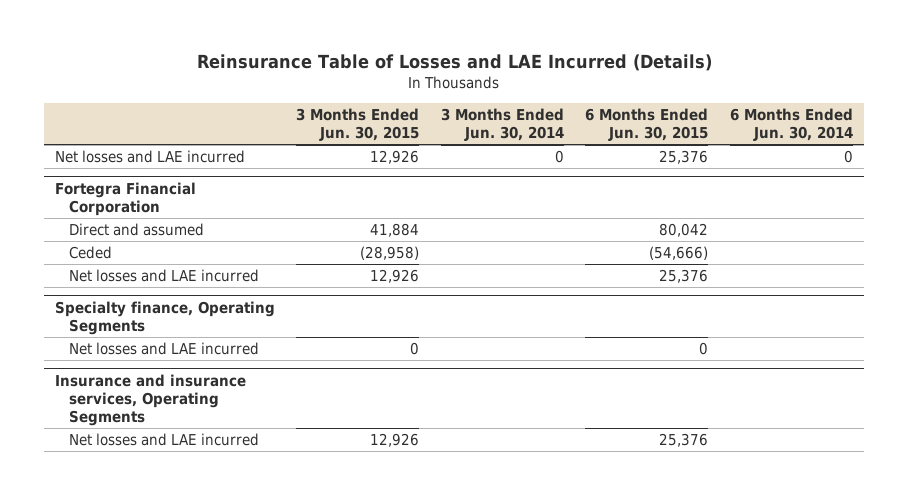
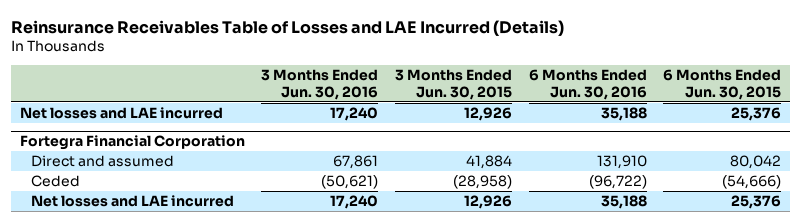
[196,53,712,71] Reinsurance Table of Losses and LAE Incurred (Details) -> [11,19,565,36] Reinsurance Receivables Table of Losses and LAE Incurred (Details)
[440,108,564,141] 3 Months Ended Jun. 30, 2014 -> none
[730,108,854,141] 6 Months Ended Jun. 30, 2014 -> none
none -> [261,69,379,100] 3 Months Ended Jun. 30, 2016
none -> [528,69,647,100] 6 Months Ended Jun. 30, 2016
[54,301,275,335] Specialty finance, Operating Segments -> none
[68,342,259,356] Net losses and LAE incurred -> none
[54,374,246,426] Insurance and insurance services, Operating Segments -> none
[68,433,259,447] Net losses and LAE incurred -> none

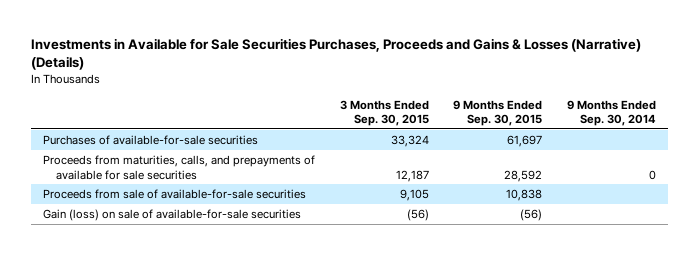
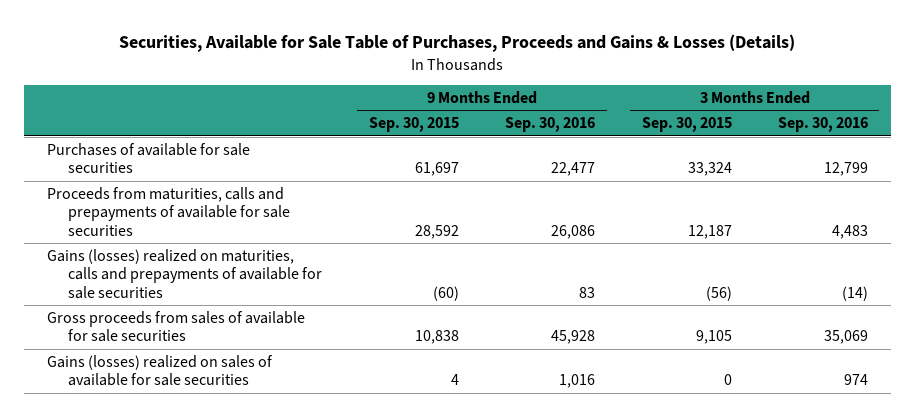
[30,37,641,70] Investments in Available for Sale Securities Purchases, Proceeds and Gains & Losses (Narrative) (Details) -> [119,34,796,53] Securities, Available for Sale Table of Purchases, Proceeds and Gains & Losses (Details)
[567,99,657,127] 9 Months Ended Sep. 30, 2014 -> none
none -> [505,117,596,133] Sep. 30, 2016
none -> [777,117,868,133] Sep. 30, 2016
[42,135,258,146] Purchases of available-for-sale securities -> [47,142,251,174] Purchases of available for sale securities
[42,155,315,180] Proceeds from maturities, calls, and prepayments of available for sale securities -> [47,186,291,236] Proceeds from maturities, calls and prepayments of available for sale securities
none -> [47,248,323,299] Gains (losses) realized on maturities, calls and prepayments of available for sale securities
[42,189,306,200] Proceeds from sale of available-for-sale securities -> [47,310,306,343] Gross proceeds from sales of available for sale securities
[42,209,301,222] Gain (loss) on sale of available-for-sale securities -> [47,354,274,387] Gains (losses) realized on sales of available for sale securities
[406,209,429,222] (56) -> [723,374,732,386] 0
[520,209,543,222] (56) -> [450,374,459,386] 4

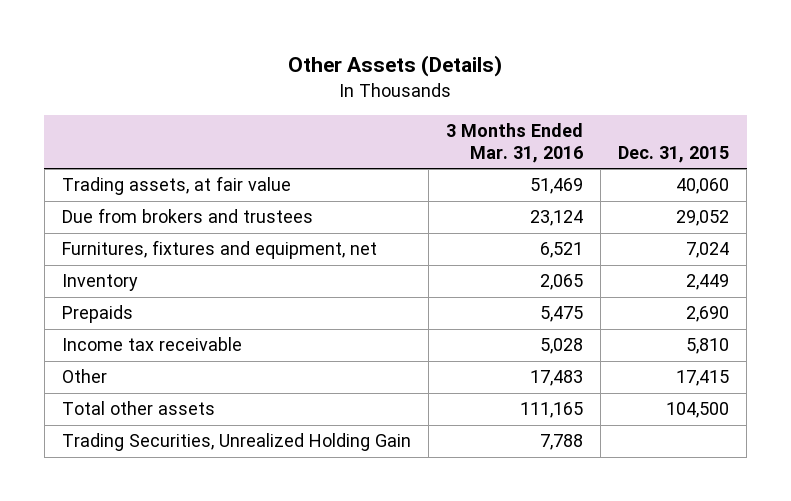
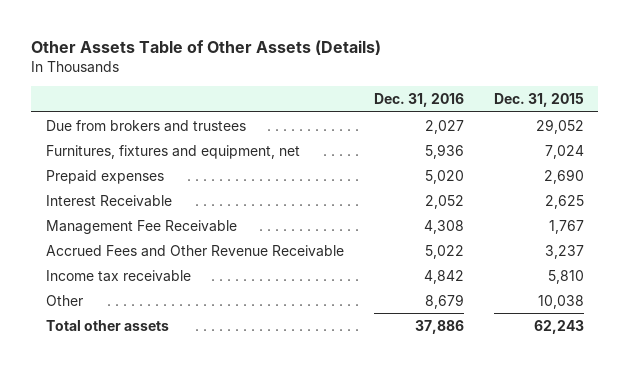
[288,55,503,78] Other Assets (Details) -> [31,40,382,56] Other Assets Table of Other Assets (Details)
[445,123,583,163] 3 Months Ended Mar. 31, 2016 -> none
none -> [373,93,464,108] Dec. 31, 2016
[61,176,291,196] Trading assets, at fair value -> none
[61,274,138,292] Inventory -> none
[61,305,133,324] Prepaids -> [46,169,165,184] Prepaid expenses
none -> [46,194,173,207] Interest Receivable
none -> [46,219,238,234] Management Fee Receivable
none -> [46,244,345,257] Accrued Fees and Other Revenue Receivable
[61,433,411,452] Trading Securities, Unrealized Holding Gain -> none
[676,370,730,387] 17,415 -> [537,294,584,309] 10,038
[666,402,730,419] 104,500 -> [533,319,584,334] 62,243

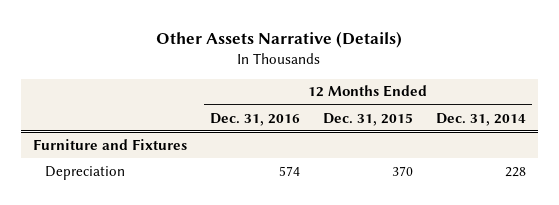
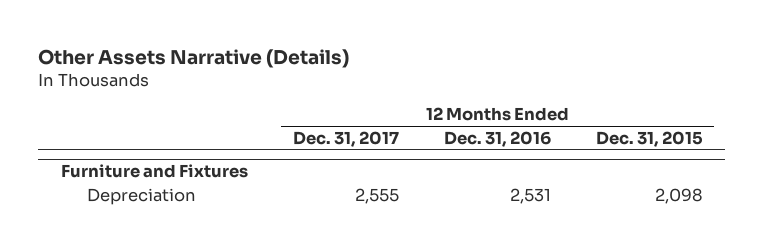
[436,112,527,126] Dec. 31, 2014 -> none
none -> [292,130,399,147] Dec. 31, 2017
[278,165,300,176] 574 -> [509,187,551,204] 2,531
[392,165,414,176] 370 -> [654,187,703,204] 2,098

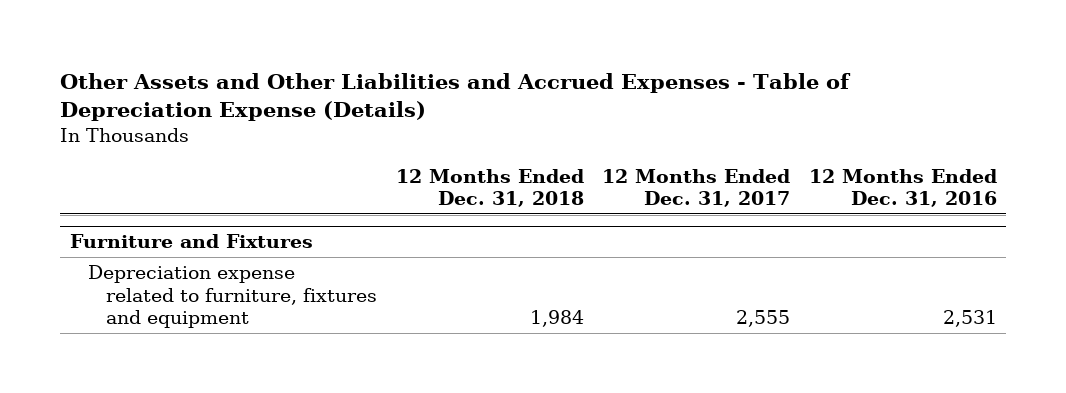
[38,48,350,68] Other Assets Narrative (Details) -> [60,72,852,122] Other Assets and Other Liabilities and Accrued Expenses - Table of Depreciation Expense (Details)
[595,130,703,147] Dec. 31, 2015 -> none
none -> [395,168,584,208] 12 Months Ended Dec. 31, 2018
[86,187,196,205] Depreciation -> [87,265,378,329] Depreciation expense related to furniture, fixtures and equipment

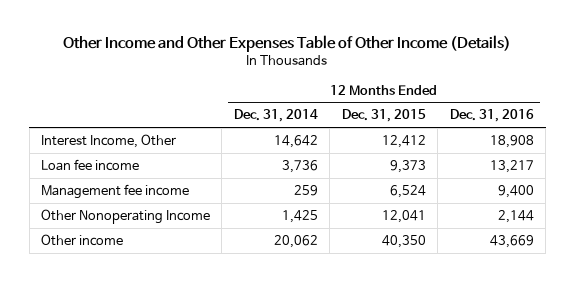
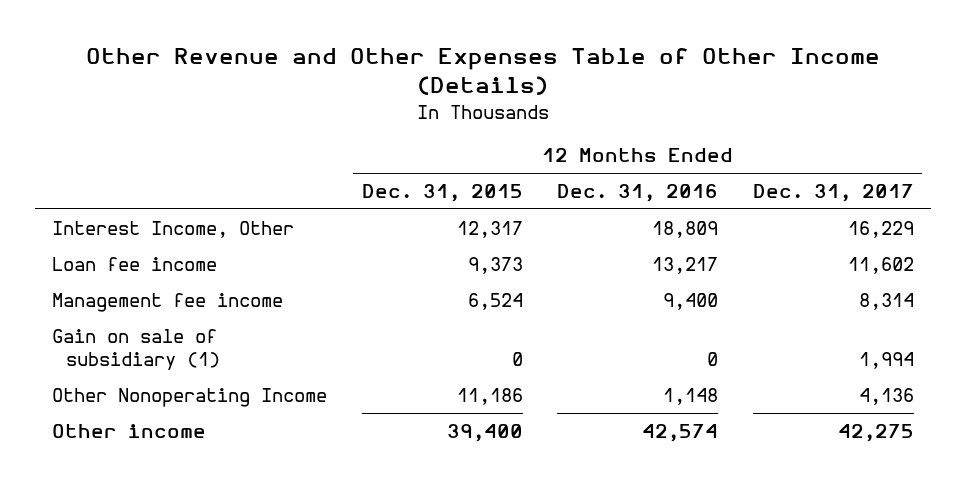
[63,35,512,53] Other Income and Other Expenses Table of Other Income (Details) -> [86,48,881,96] Other Revenue and Other Expenses Table of Other Income (Details)
[233,109,318,123] Dec. 31, 2014 -> none
none -> [752,184,914,203] Dec. 31, 2017
[381,134,426,148] 12,412 -> [456,220,523,238] 12,317
[489,134,534,148] 18,908 -> [652,220,719,238] 18,809
none -> [52,328,220,371] Gain on sale of subsidiary (1)
[381,209,426,223] 12,041 -> [456,387,523,405] 11,186
[497,209,534,223] 2,144 -> [663,387,719,405] 1,148
[381,234,426,248] 40,350 -> [446,423,523,442] 39,400
[489,234,534,248] 43,669 -> [642,423,719,442] 42,574

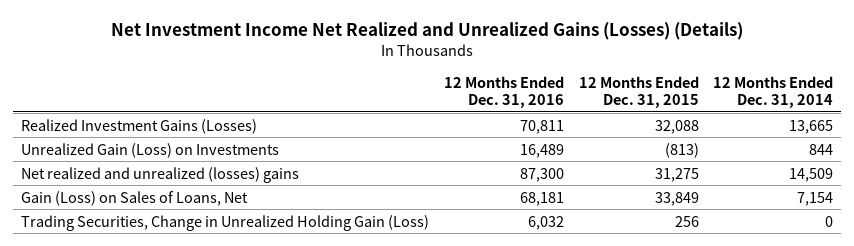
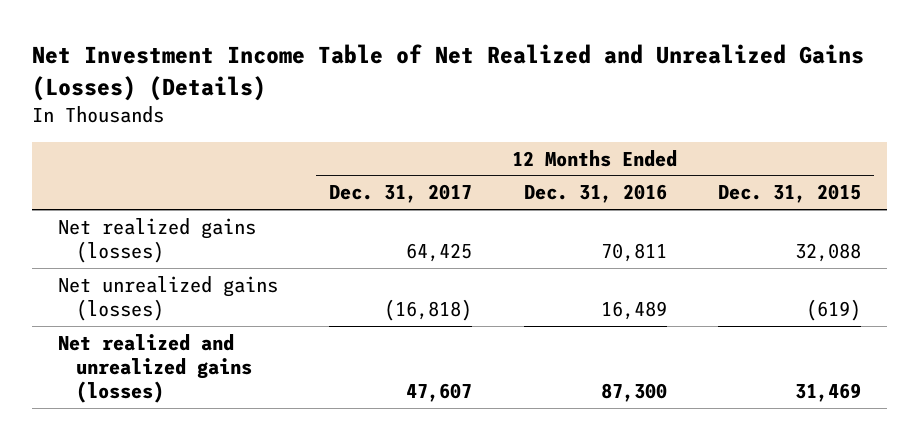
[111,22,744,41] Net Investment Income Net Realized and Unrealized Gains (Losses) (Details) -> [31,44,864,101] Net Investment Income Table of Net Realized and Unrealized Gains (Losses) (Details)
[713,75,834,108] 12 Months Ended Dec. 31, 2014 -> none
none -> [329,184,473,204] Dec. 31, 2017
[20,190,248,206] Gain (Loss) on Sales of Loans, Net -> none
[20,214,429,231] Trading Securities, Change in Unrealized Holding Gain (Loss) -> none
[20,118,257,134] Realized Investment Gains (Losses) -> [57,217,256,264] Net realized gains (losses)
[20,142,279,158] Unrealized Gain (Loss) on Investments -> [57,275,278,322] Net unrealized gains (losses)
[664,142,699,158] (813) -> [806,299,862,322] (619)
[20,166,299,183] Net realized and unrealized (losses) gains -> [57,333,253,404] Net realized and unrealized gains (losses)
[654,167,699,182] 31,275 -> [795,383,862,403] 31,469

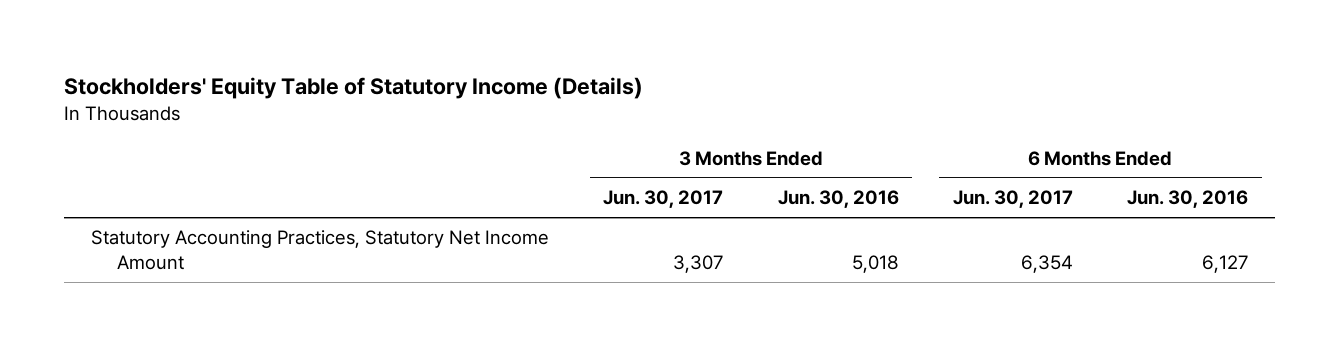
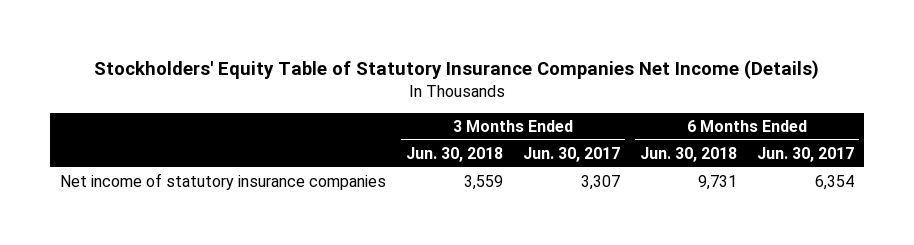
[64,76,644,99] Stockholders' Equity Table of Statutory Income (Details) -> [93,60,819,80] Stockholders' Equity Table of Statutory Insurance Companies Net Income (Details)
[777,190,899,209] Jun. 30, 2016 -> none
[1127,190,1249,209] Jun. 30, 2016 -> none
none -> [405,146,503,162] Jun. 30, 2018
none -> [639,146,737,162] Jun. 30, 2018
[91,230,550,271] Statutory Accounting Practices, Statutory Net Income Amount -> [60,173,387,191] Net income of statutory insurance companies

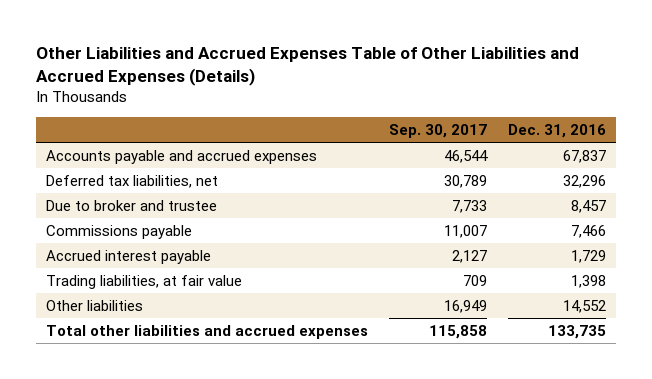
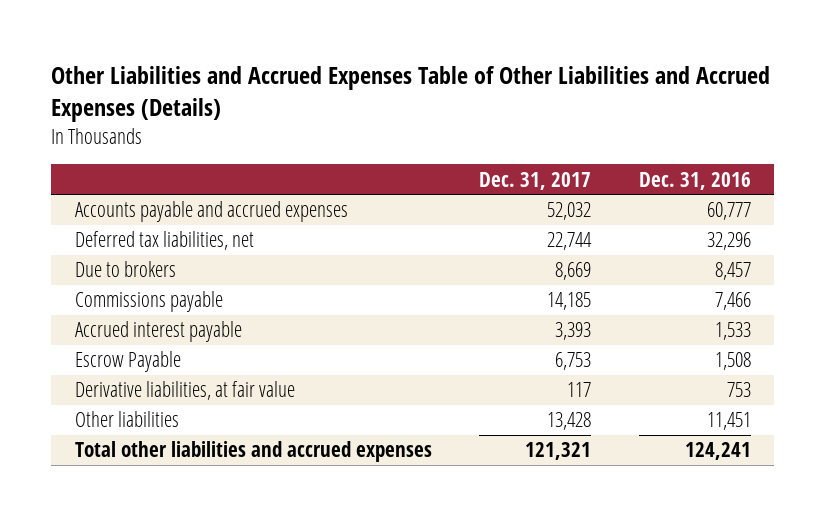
[389,123,488,138] Sep. 30, 2017 -> none
none -> [479,171,592,190] Dec. 31, 2017
[563,150,607,164] 67,837 -> [706,202,751,221] 60,777
[46,200,218,212] Due to broker and trustee -> [75,261,177,278] Due to brokers
[571,250,607,264] 1,729 -> [714,322,751,341] 1,533
none -> [75,351,182,373] Escrow Payable
[46,275,243,290] Trading liabilities, at fair value -> [75,381,296,401] Derivative liabilities, at fair value
[571,275,607,289] 1,398 -> [726,382,751,398] 753
[563,300,607,314] 14,552 -> [706,412,751,431] 11,451
[548,325,607,340] 133,735 -> [684,442,751,461] 124,241

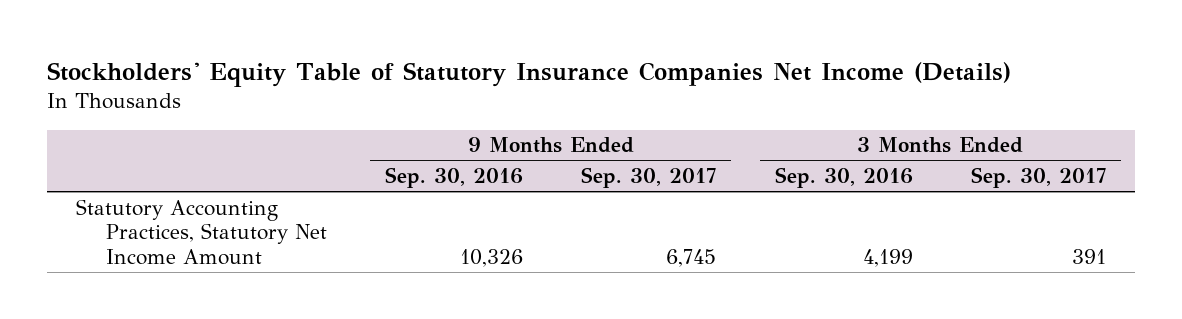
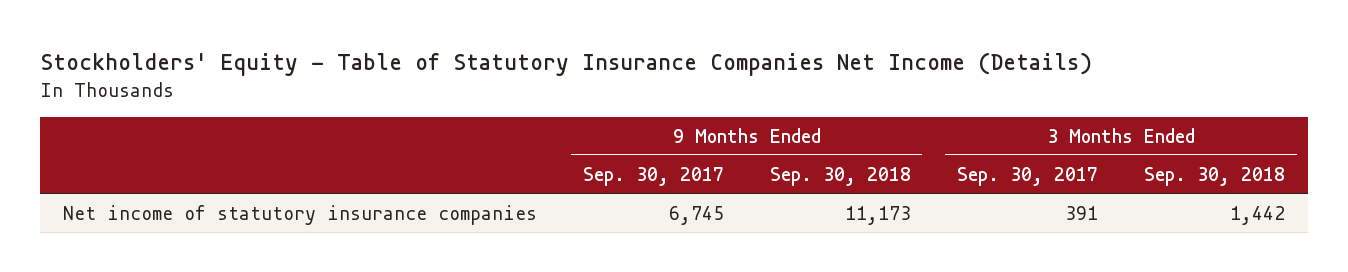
[46,61,1011,87] Stockholders' Equity Table of Statutory Insurance Companies Net Income (Details) -> [39,52,1092,77] Stockholders' Equity - Table of Statutory Insurance Companies Net Income (Details)
[385,167,524,189] Sep. 30, 2016 -> none
[774,167,913,189] Sep. 30, 2016 -> none
none -> [769,166,911,186] Sep. 30, 2018
none -> [1144,166,1286,186] Sep. 30, 2018
[75,198,327,265] Statutory Accounting Practices, Statutory Net Income Amount -> [62,204,537,225] Net income of statutory insurance companies

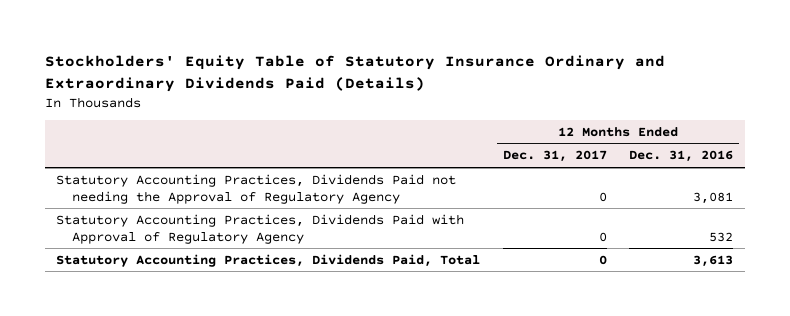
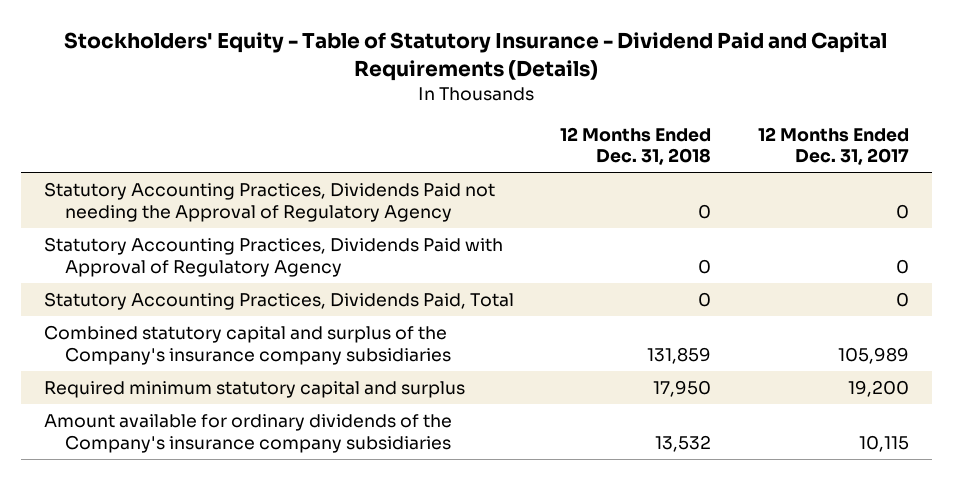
[44,55,665,92] Stockholders' Equity Table of Statutory Insurance Ordinary and Extraordinary Dividends Paid (Details) -> [64,32,888,81] Stockholders' Equity - Table of Statutory Insurance - Dividend Paid and Capital Requirements (Details)
[629,150,734,163] Dec. 31, 2016 -> none
none -> [560,126,712,166] 12 Months Ended Dec. 31, 2018
none -> [43,325,452,365] Combined statutory capital and surplus of the Company's insurance company subsidiaries
none -> [43,381,465,399] Required minimum statutory capital and surplus
none -> [43,414,452,453] Amount available for ordinary dividends of the Company's insurance company subsidiaries

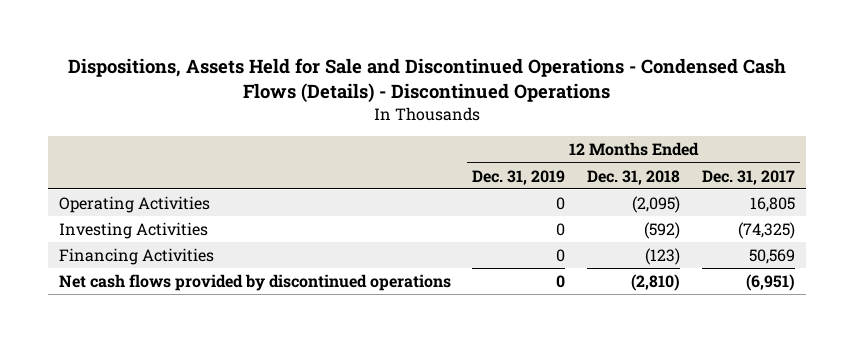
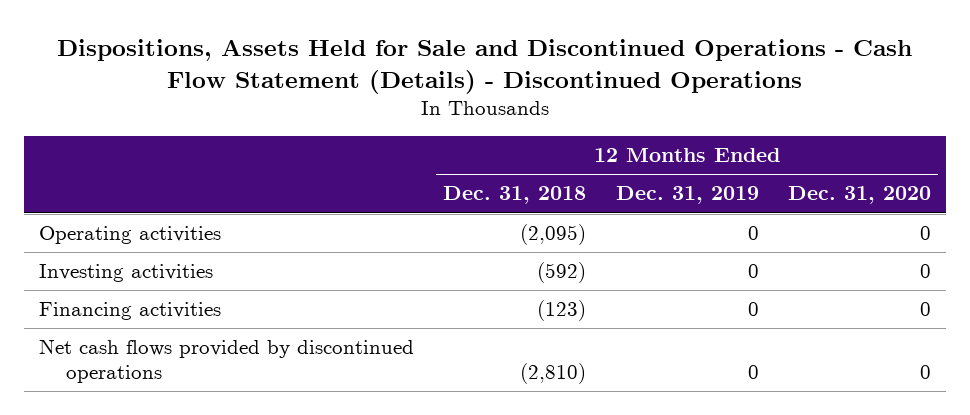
[67,58,786,104] Dispositions, Assets Held for Sale and Discontinued Operations - Condensed Cash Flows (Details) - Discontinued Operations -> [57,39,913,94] Dispositions, Assets Held for Sale and Discontinued Operations - Cash Flow Statement (Details) - Discontinued Operations
[701,169,795,185] Dec. 31, 2017 -> none
none -> [788,186,932,205] Dec. 31, 2020
[58,195,210,213] Operating Activities -> [38,226,221,245] Operating activities
[58,221,208,239] Investing Activities -> [38,264,213,283] Investing activities
[58,247,214,265] Financing Activities -> [38,302,221,321] Financing activities

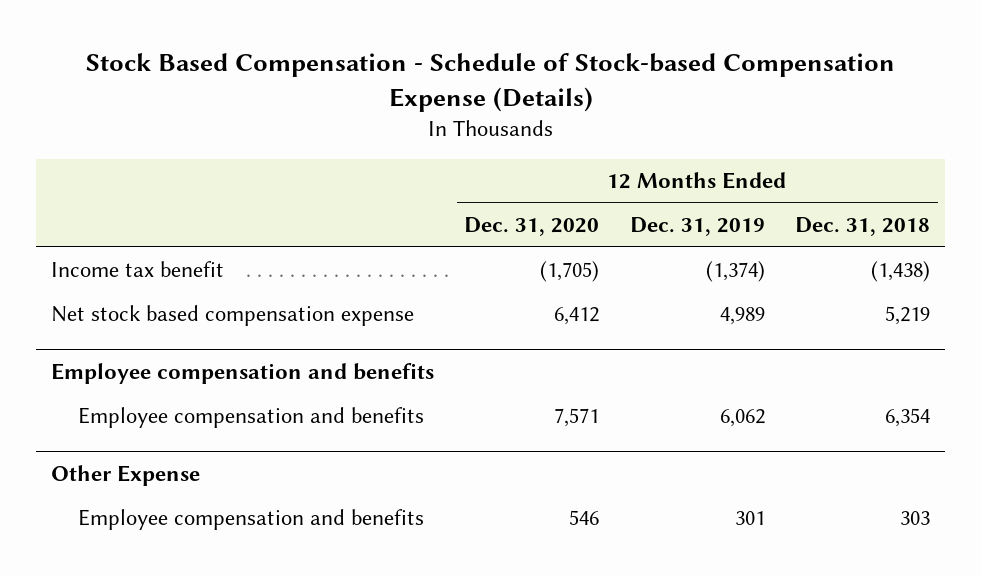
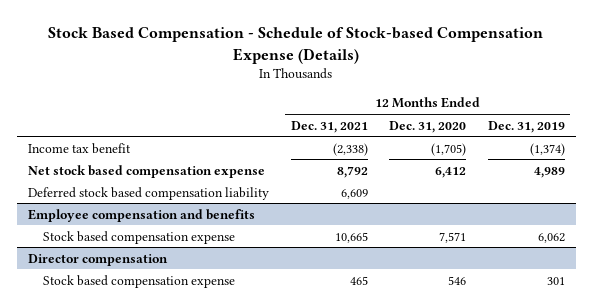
[795,217,931,237] Dec. 31, 2018 -> none
none -> [290,120,368,133] Dec. 31, 2021
none -> [27,186,269,200] Deferred stock based compensation liability
[78,407,425,429] Employee compensation and benefits -> [43,230,236,244] Stock based compensation expense
[50,464,200,486] Other Expense -> [27,253,168,266] Director compensation
[78,509,425,531] Employee compensation and benefits -> [43,274,236,288] Stock based compensation expense

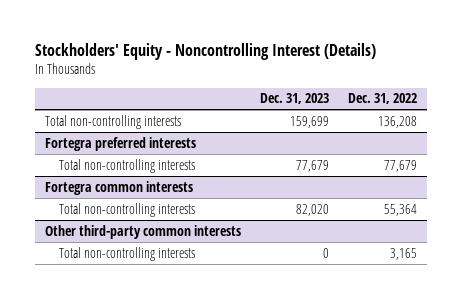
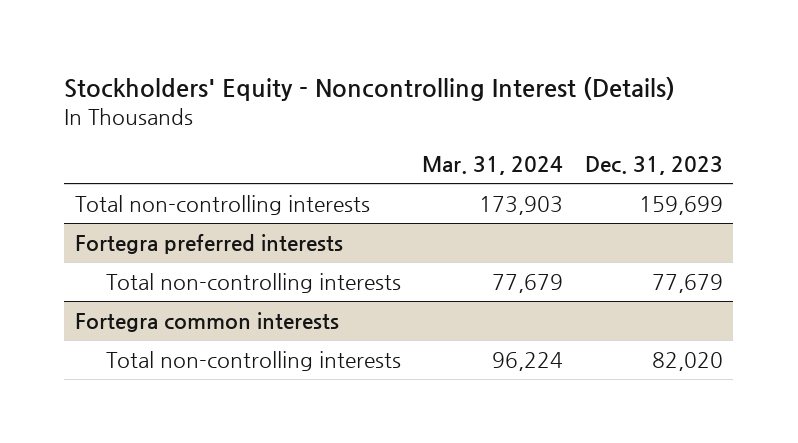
[348,93,418,105] Dec. 31, 2022 -> none
none -> [422,155,564,175] Mar. 31, 2024
[44,224,241,239] Other third-party common interests -> none
[58,246,195,261] Total non-controlling interests -> none

